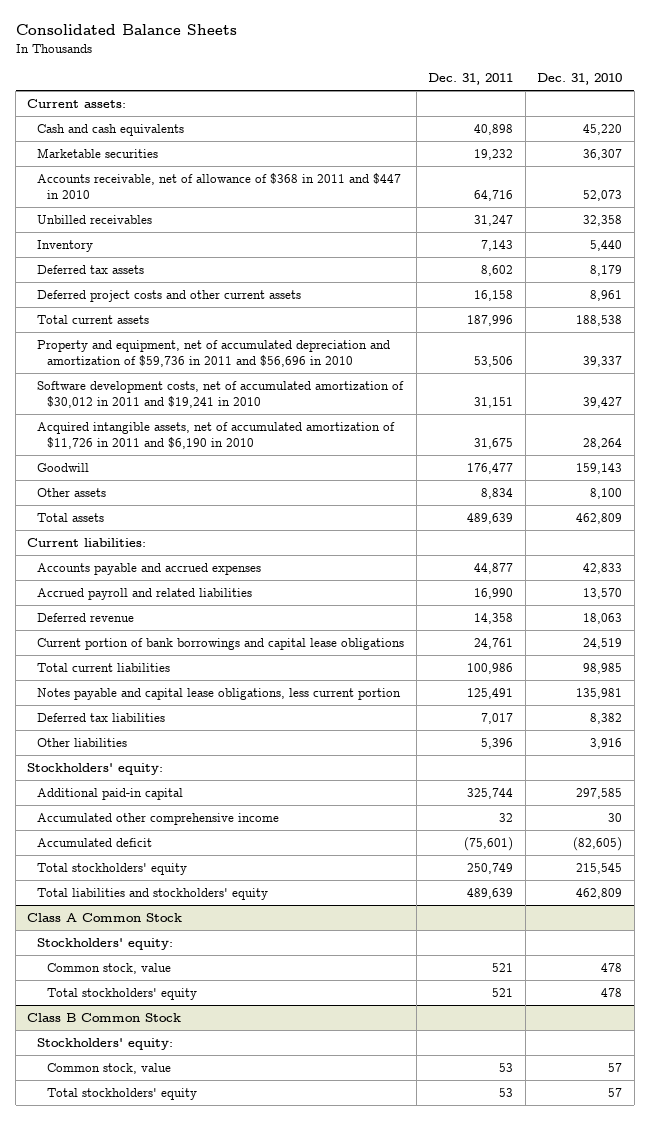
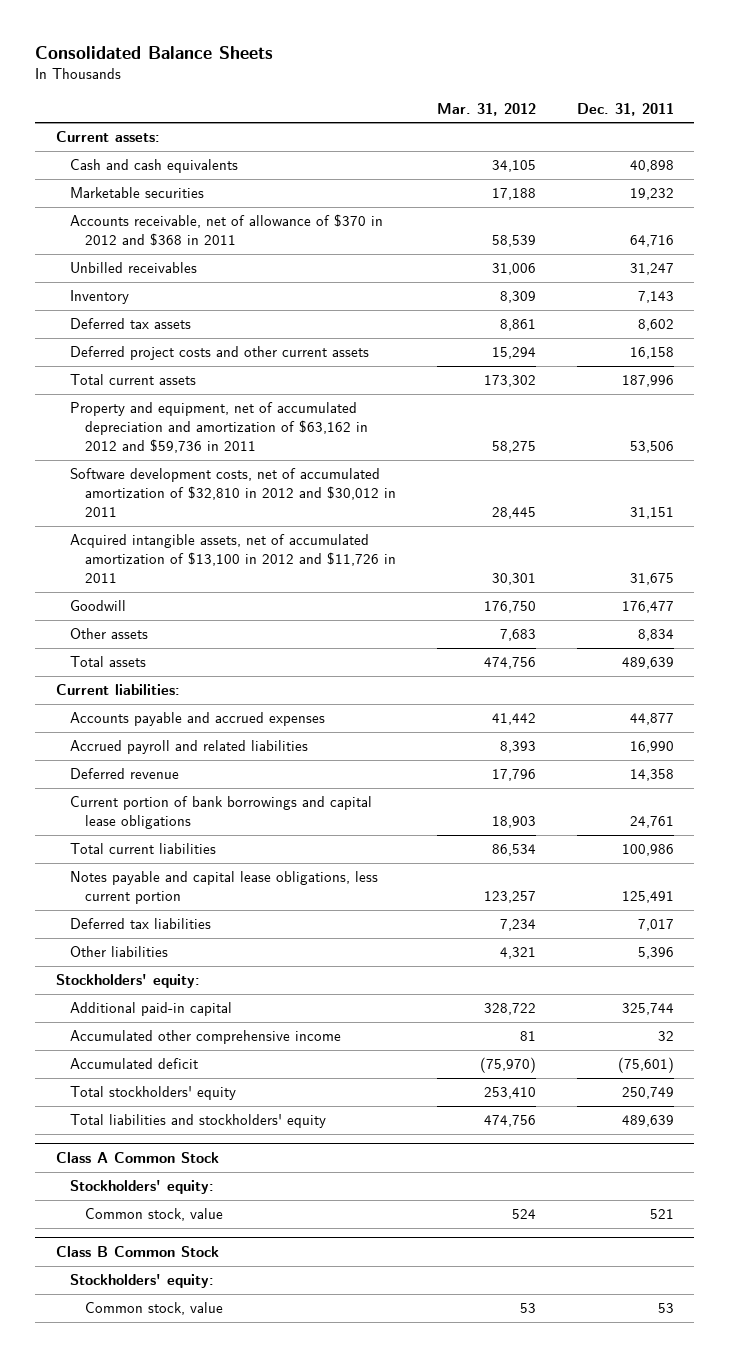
[537,73,623,86] Dec. 31, 2010 -> none
none -> [436,102,536,116] Mar. 31, 2012
[37,172,402,199] Accounts receivable, net of allowance of $368 in 2011 and $447 in 2010 -> [70,214,384,247] Accounts receivable, net of allowance of $370 in 2012 and $368 in 2011
[37,339,391,367] Property and equipment, net of accumulated depreciation and amortization of $59,736 in 2011 and $56,696 in 2010 -> [70,402,368,454] Property and equipment, net of accumulated depreciation and amortization of $63,162 in 2012 and $59,736 in 2011
[37,380,405,408] Software development costs, net of accumulated amortization of $30,012 in 2011 and $19,241 in 2010 -> [70,468,396,518] Software development costs, net of accumulated amortization of $32,810 in 2012 and $30,012 in 2011
[37,421,396,449] Acquired intangible assets, net of accumulated amortization of $11,726 in 2011 and $6,190 in 2010 -> [70,534,396,584] Acquired intangible assets, net of accumulated amortization of $13,100 in 2012 and $11,726 in 2011
[47,987,198,1000] Total stockholders' equity -> none
[47,1087,198,1100] Total stockholders' equity -> none

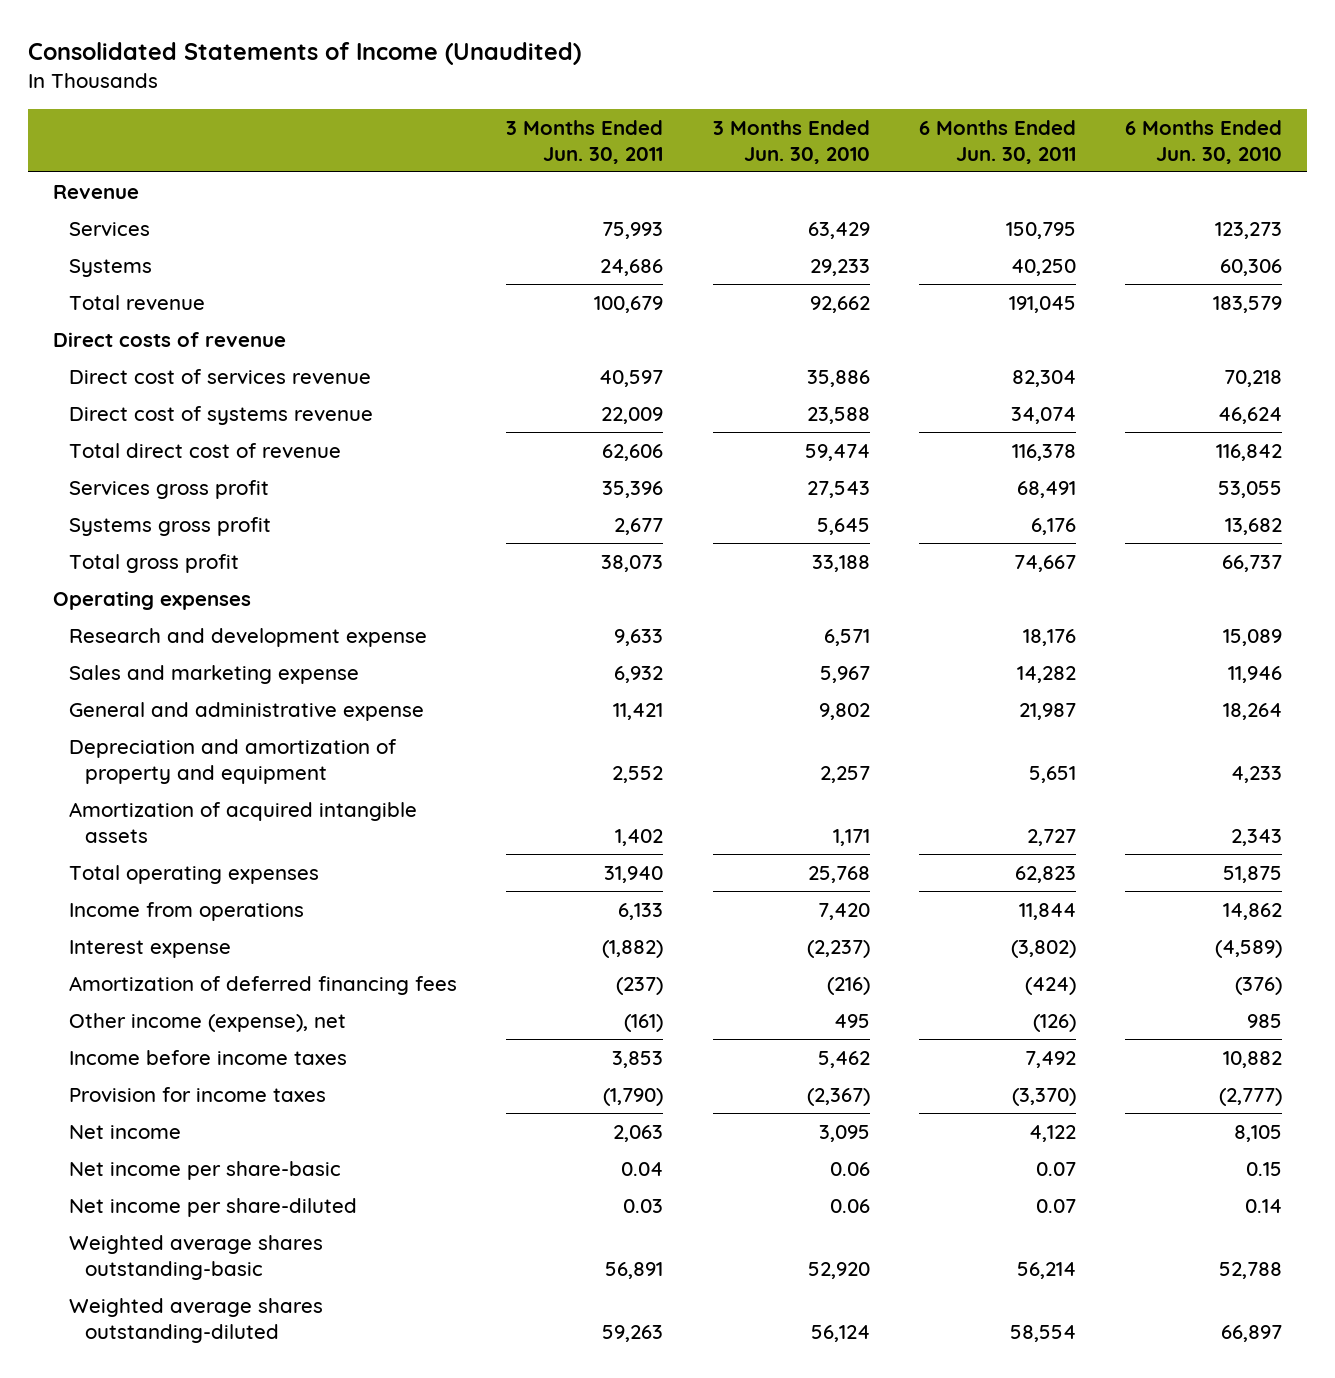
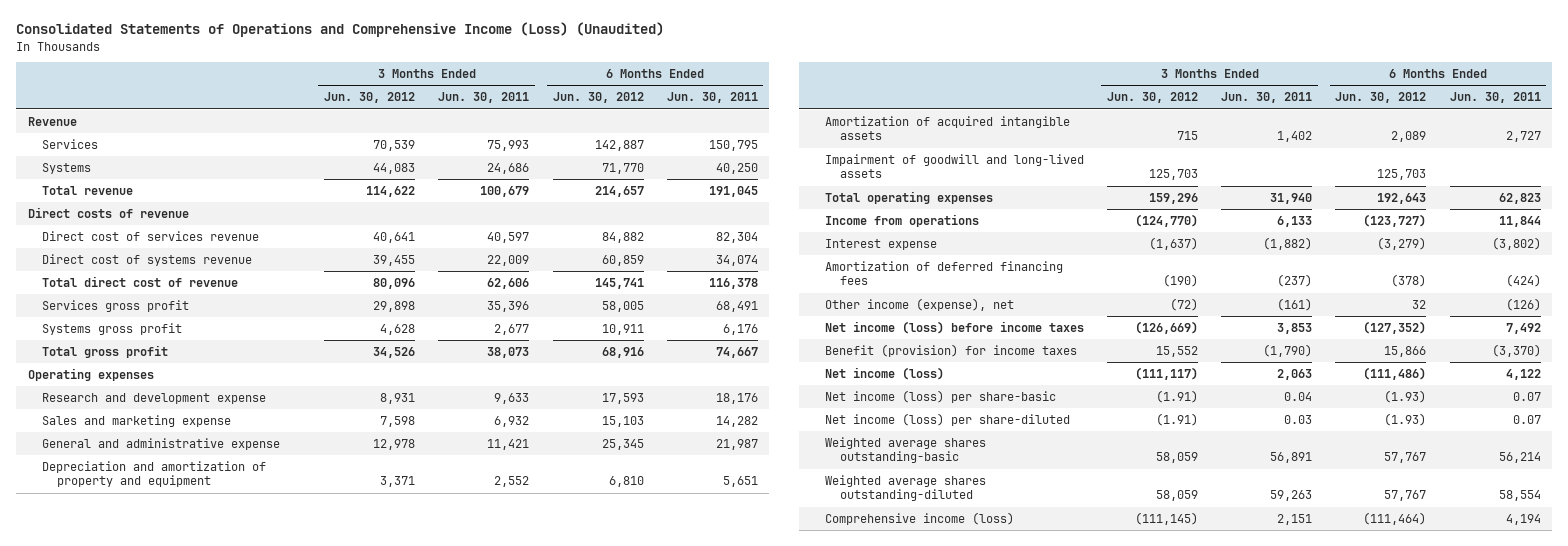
[28,42,582,66] Consolidated Statements of Income (Unaudited) -> [16,22,665,38] Consolidated Statements of Operations and Comprehensive Income (Loss) (Unaudited)
[712,119,870,164] 3 Months Ended Jun. 30, 2010 -> none
[1124,119,1282,164] 6 Months Ended Jun. 30, 2010 -> none
none -> [324,92,416,104] Jun. 30, 2012
none -> [552,92,644,104] Jun. 30, 2012
none -> [825,153,1085,179] Impairment of goodwill and long-lived assets
[69,1049,348,1065] Income before income taxes -> [825,320,1085,334] Net income (loss) before income taxes
[69,1086,327,1102] Provision for income taxes -> [825,343,1078,357] Benefit (provision) for income taxes
[69,1124,182,1139] Net income -> [825,366,945,380] Net income (loss)
[69,1160,342,1180] Net income per share-basic -> [825,389,1057,403] Net income (loss) per share-basic
[69,1197,358,1217] Net income per share-diluted -> [825,412,1071,426] Net income (loss) per share-diluted
none -> [825,511,1015,525] Comprehensive income (loss)

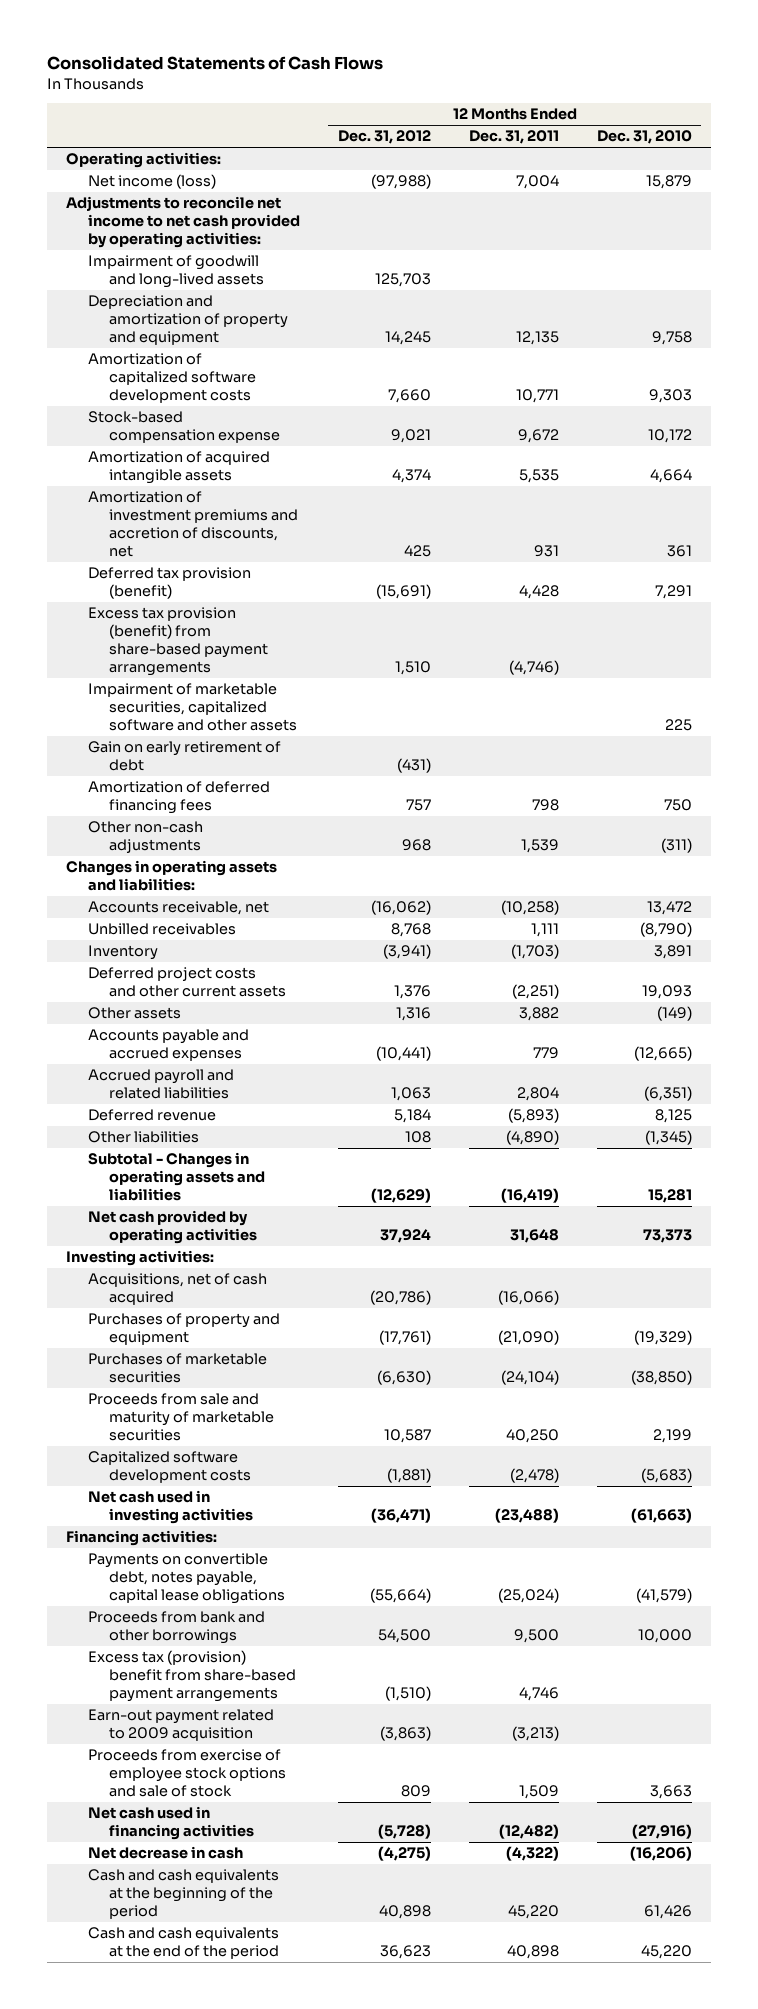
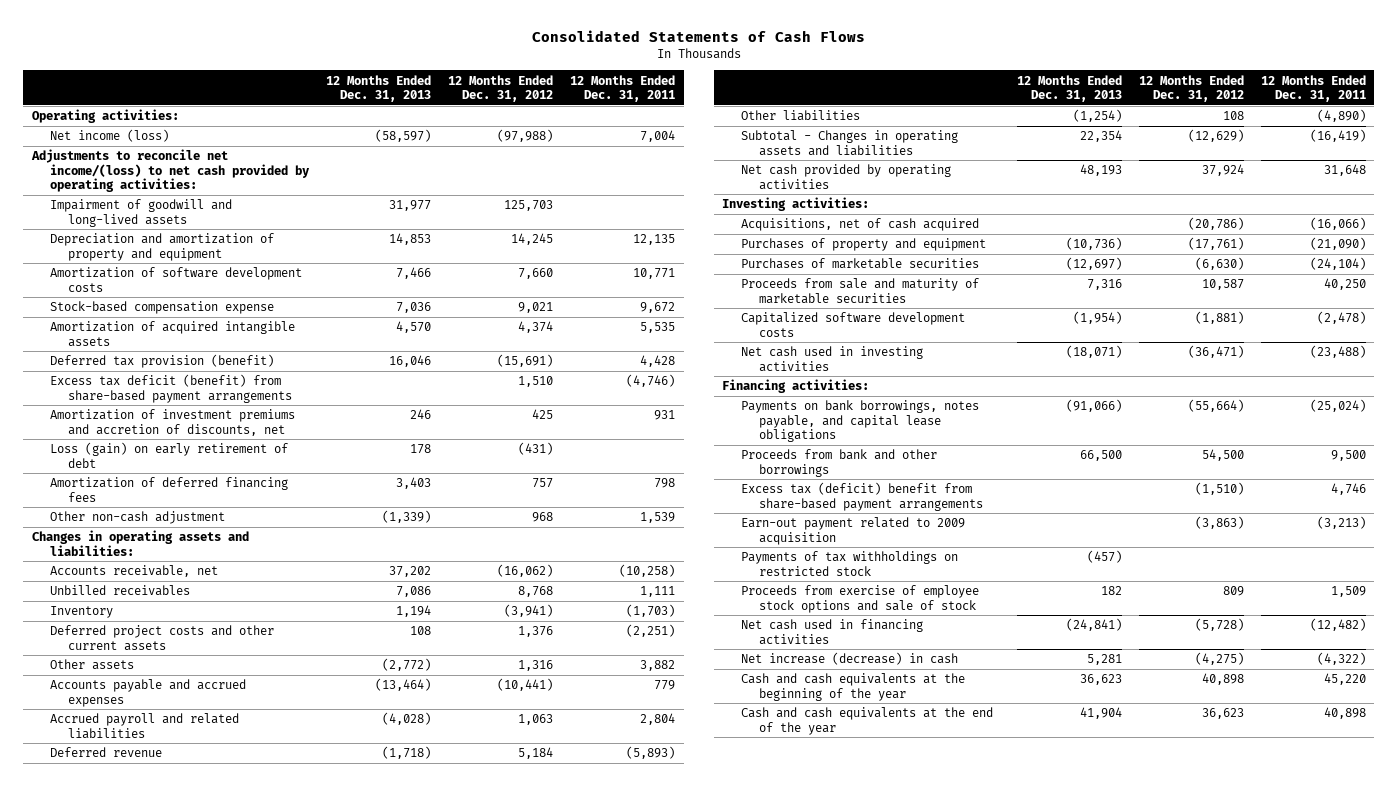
[596,130,692,145] Dec. 31, 2010 -> none
none -> [326,74,432,102] 12 Months Ended Dec. 31, 2013
[66,196,300,249] Adjustments to reconcile net income to net cash provided by operating activities: -> [30,149,311,192] Adjustments to reconcile net income/(loss) to net cash provided by operating activities:
[87,353,257,404] Amortization of capitalized software development costs -> [50,267,303,292] Amortization of software development costs
[87,683,298,732] Impairment of marketable securities, capitalized software and other assets -> none
[87,607,269,677] Excess tax provision (benefit) from share-based payment arrangements -> [50,374,293,403] Excess tax deficit (benefit) from share-based payment arrangements
[87,491,299,558] Amortization of investment premiums and accretion of discounts, net -> [50,409,296,436] Amortization of investment premiums and accretion of discounts, net
[87,741,281,772] Gain on early retirement of debt -> [50,442,289,468] Loss (gain) on early retirement of debt
[87,821,203,854] Other non-cash adjustments -> [50,511,226,525] Other non-cash adjustment
[87,1553,286,1605] Payments on convertible debt, notes payable, capital lease obligations -> [740,400,979,442] Payments on bank borrowings, notes payable, and capital lease obligations
[87,1650,297,1703] Excess tax (provision) benefit from share-based payment arrangements -> [740,482,984,511] Excess tax (deficit) benefit from share-based payment arrangements
none -> [740,551,958,576] Payments of tax withholdings on restricted stock
[87,1846,243,1860] Net decrease in cash -> [740,652,958,666] Net increase (decrease) in cash
[87,1869,279,1920] Cash and cash equivalents at the beginning of the period -> [740,673,965,701] Cash and cash equivalents at the beginning of the year
[87,1927,280,1960] Cash and cash equivalents at the end of the period -> [740,707,993,735] Cash and cash equivalents at the end of the year

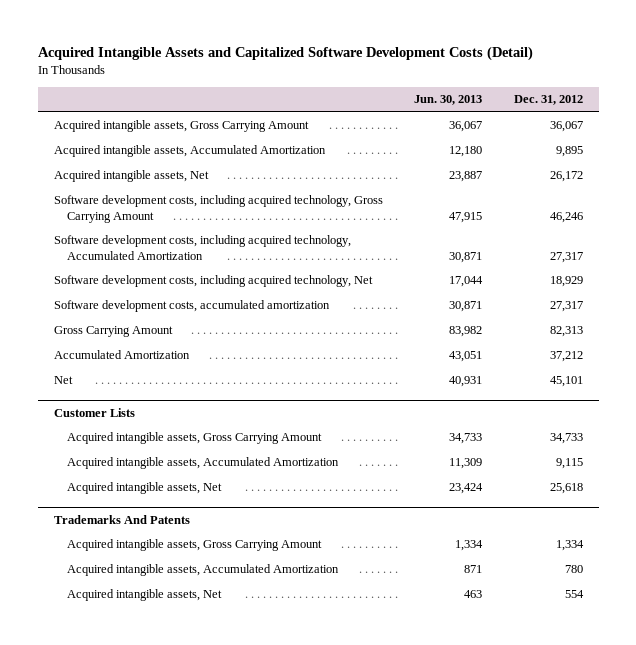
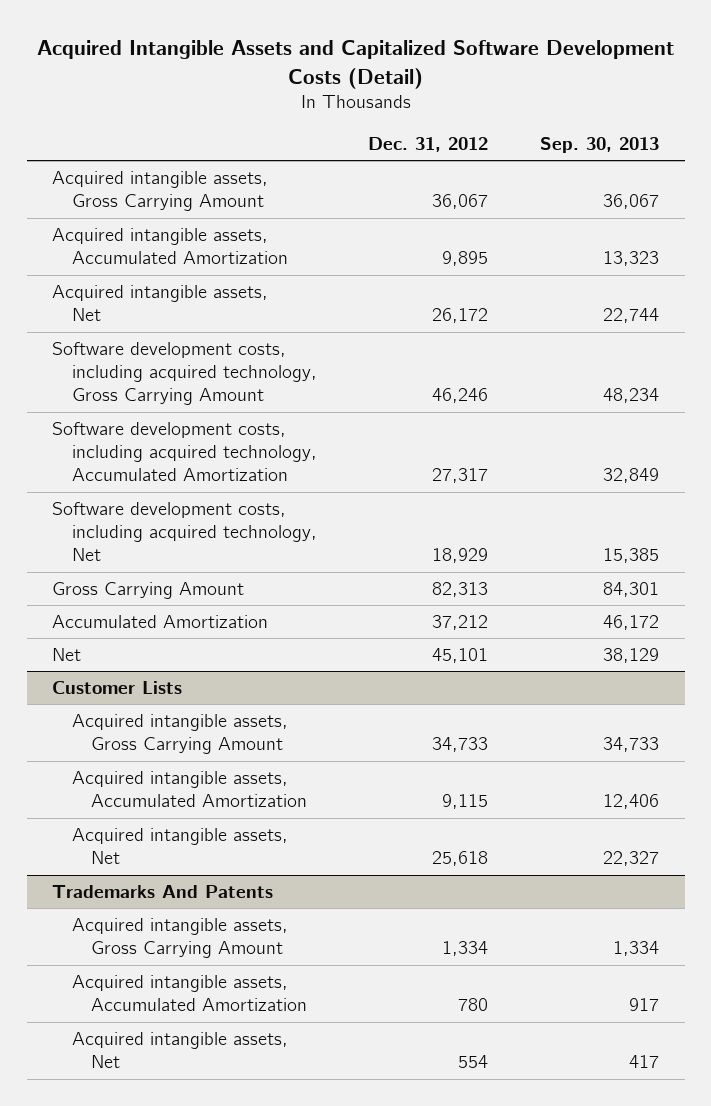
[414,95,483,106] Jun. 30, 2013 -> none
none -> [539,136,659,153] Sep. 30, 2013
[53,300,330,313] Software development costs, accumulated amortization -> none

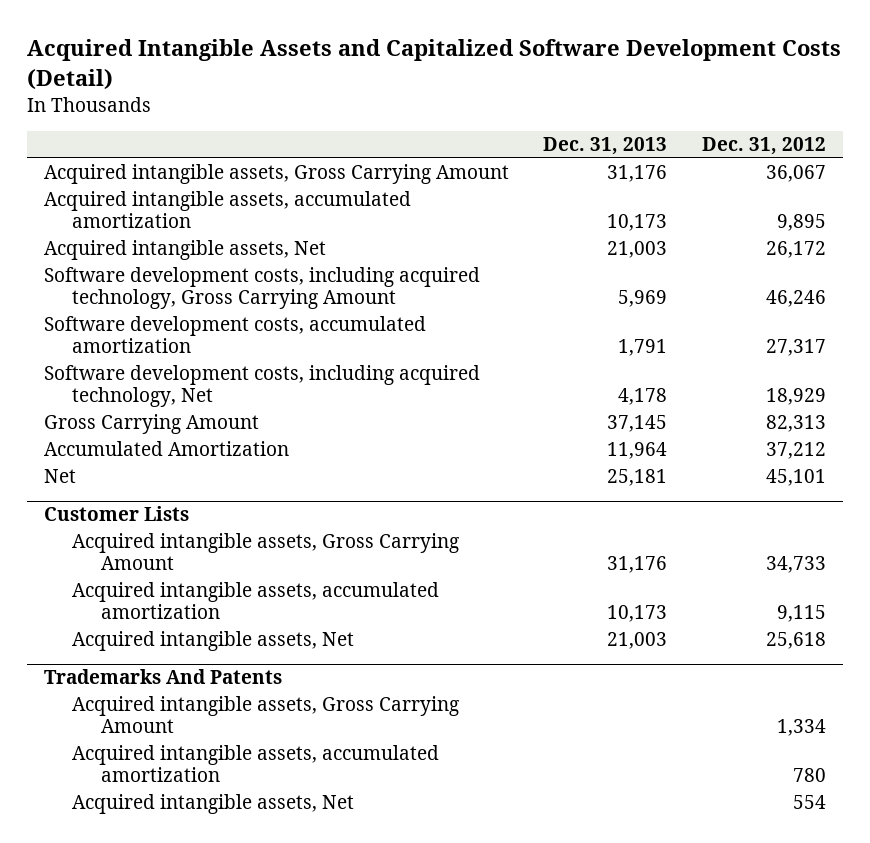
[539,136,659,153] Sep. 30, 2013 -> none
none -> [543,136,668,155] Dec. 31, 2013
[52,228,288,265] Acquired intangible assets, Accumulated Amortization -> [44,191,412,229] Acquired intangible assets, accumulated amortization
[52,422,317,482] Software development costs, including acquired technology, Accumulated Amortization -> [44,316,427,354] Software development costs, accumulated amortization
[71,771,308,808] Acquired intangible assets, Accumulated Amortization -> [72,582,440,620] Acquired intangible assets, accumulated amortization
[71,975,308,1012] Acquired intangible assets, Accumulated Amortization -> [72,745,440,783] Acquired intangible assets, accumulated amortization

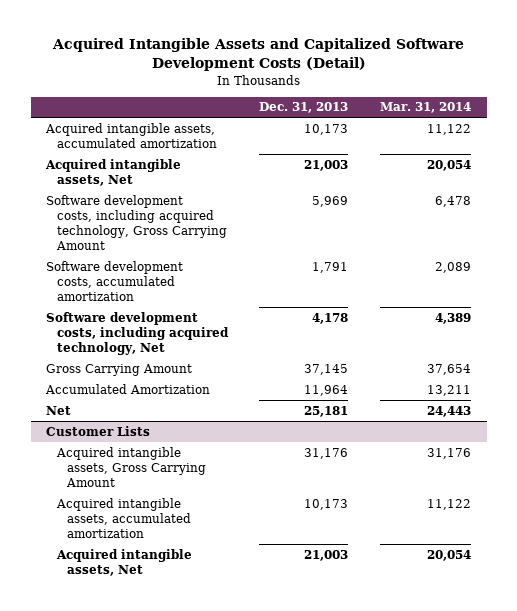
[701,136,826,155] Dec. 31, 2012 -> none
none -> [379,102,471,114] Mar. 31, 2014
[44,164,510,185] Acquired intangible assets, Gross Carrying Amount -> none
[44,669,283,685] Trademarks And Patents -> none
[72,696,460,734] Acquired intangible assets, Gross Carrying Amount -> none
[72,745,440,783] Acquired intangible assets, accumulated amortization -> none
[72,794,355,815] Acquired intangible assets, Net -> none

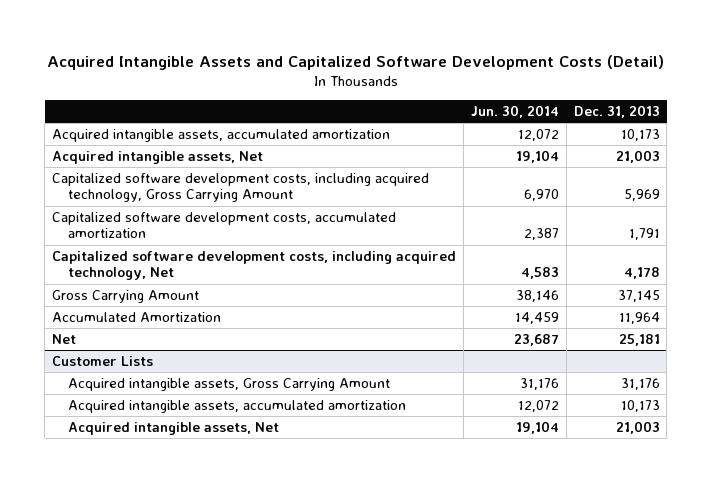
[379,102,471,114] Mar. 31, 2014 -> none
none -> [470,105,559,119] Jun. 30, 2014
[46,194,227,251] Software development costs, including acquired technology, Gross Carrying Amount -> [51,172,429,203] Capitalized software development costs, including acquired technology, Gross Carrying Amount
[46,260,184,301] Software development costs, accumulated amortization -> [51,211,396,239] Capitalized software development costs, accumulated amortization
[46,311,229,355] Software development costs, including acquired technology, Net -> [51,250,456,281] Capitalized software development costs, including acquired technology, Net

